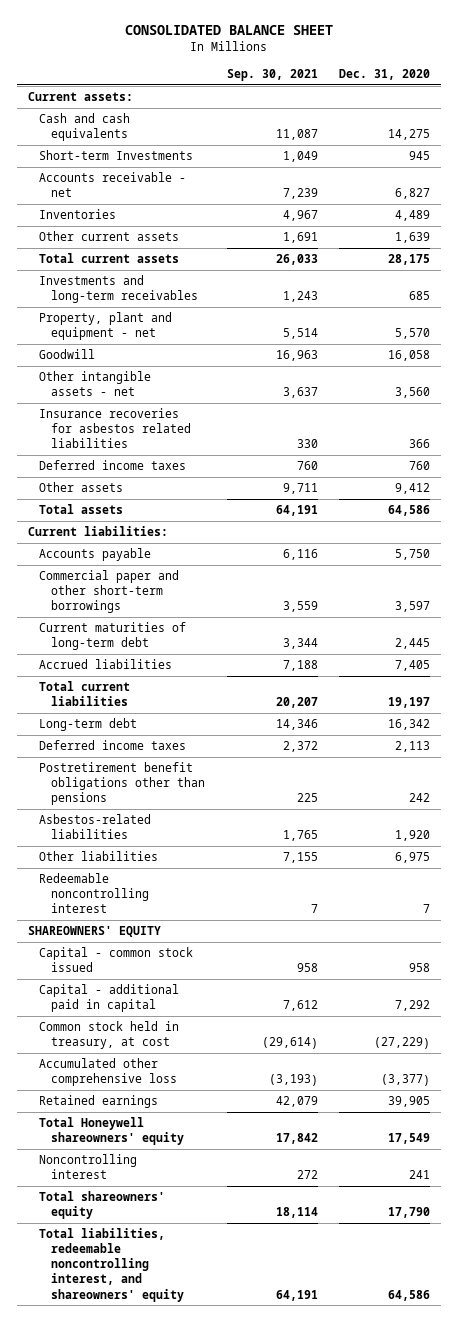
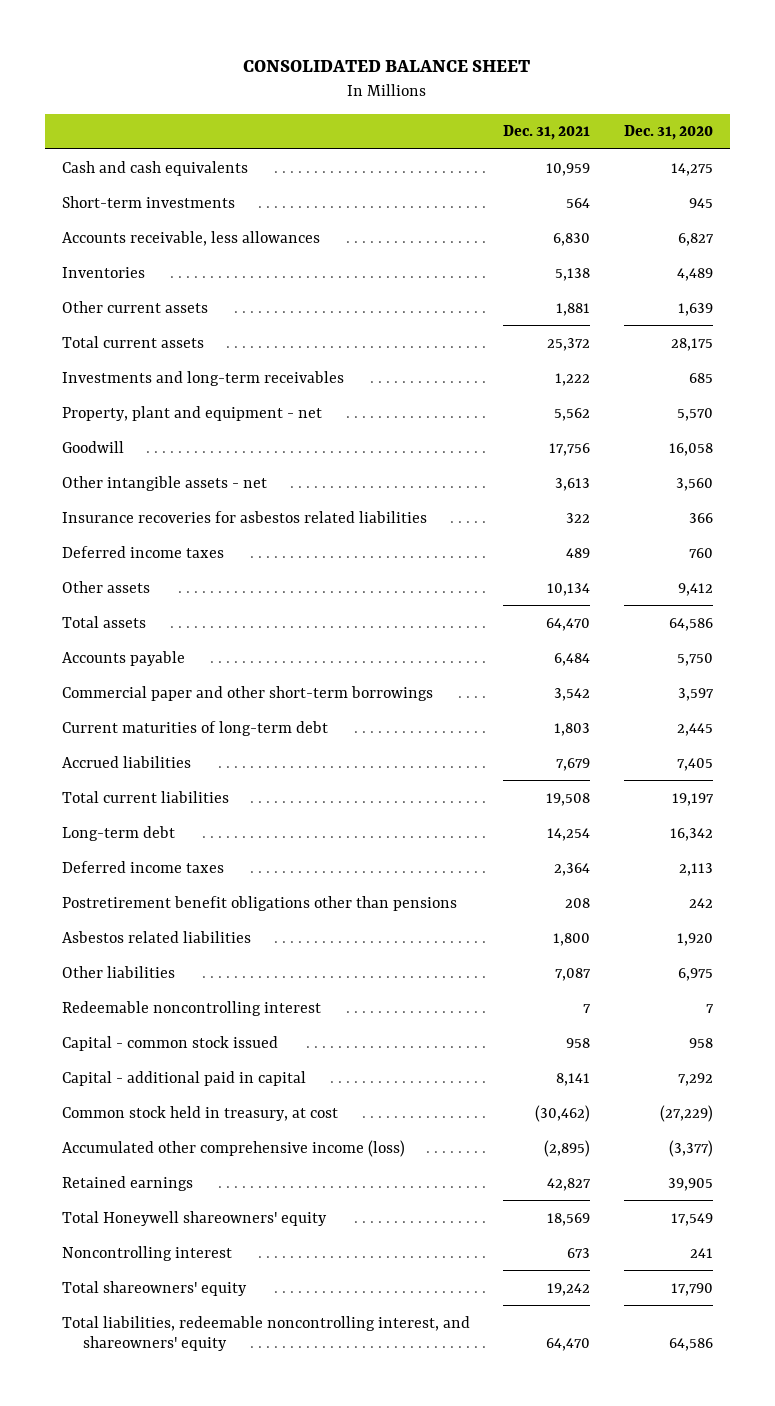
[226,68,318,81] Sep. 30, 2021 -> none
none -> [503,125,591,141] Dec. 31, 2021
[27,92,133,102] Current assets: -> none
[39,150,194,161] Short-term Investments -> [61,195,235,208] Short-term investments
[39,172,187,198] Accounts receivable - net -> [61,230,320,246] Accounts receivable, less allowances
[27,526,168,537] Current liabilities: -> none
[39,814,152,840] Asbestos-related liabilities -> [61,930,251,943] Asbestos related liabilities
[27,926,161,938] SHAREOWNERS' EQUITY -> none
[39,1058,178,1087] Accumulated other comprehensive loss -> [61,1139,405,1157] Accumulated other comprehensive income (loss)

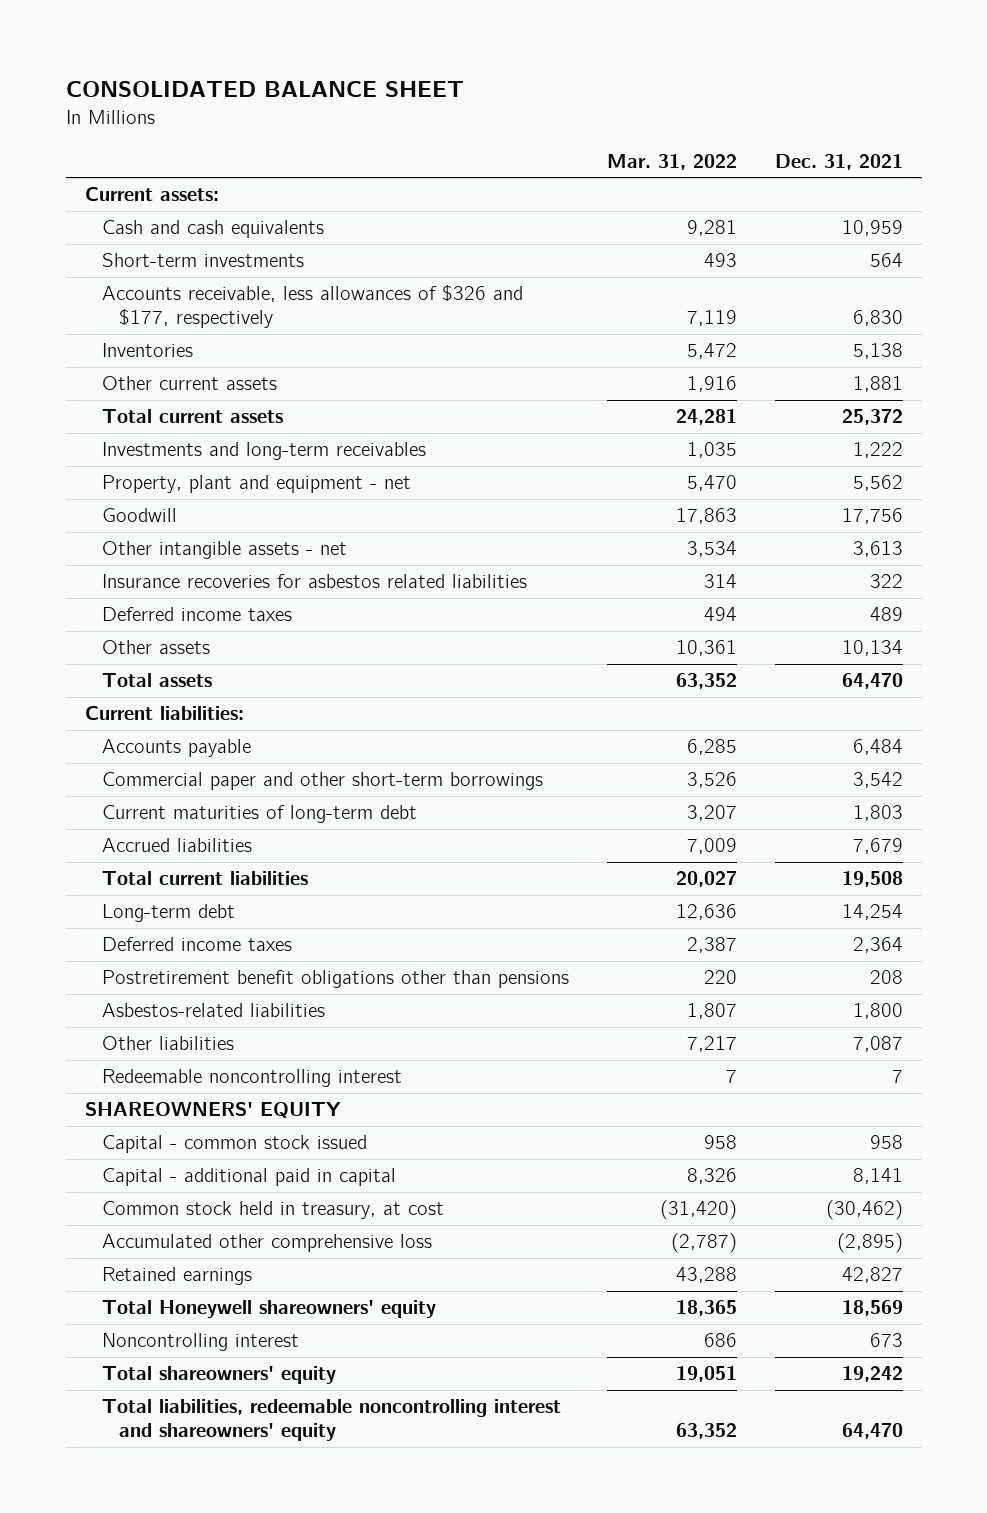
[623,125,713,141] Dec. 31, 2020 -> none
none -> [606,153,737,170] Mar. 31, 2022
none -> [84,187,219,202] Current assets:
[61,230,320,246] Accounts receivable, less allowances -> [101,285,523,329] Accounts receivable, less allowances of $326 and $177, respectively
none -> [84,706,244,721] Current liabilities:
[61,930,251,943] Asbestos related liabilities -> [101,1003,325,1018] Asbestos-related liabilities
none -> [84,1102,341,1119] SHAREOWNERS' EQUITY
[61,1139,405,1157] Accumulated other comprehensive income (loss) -> [101,1234,432,1253] Accumulated other comprehensive loss
[61,1315,470,1352] Total liabilities, redeemable noncontrolling interest, and shareowners' equity -> [101,1399,561,1442] Total liabilities, redeemable noncontrolling interest and shareowners' equity

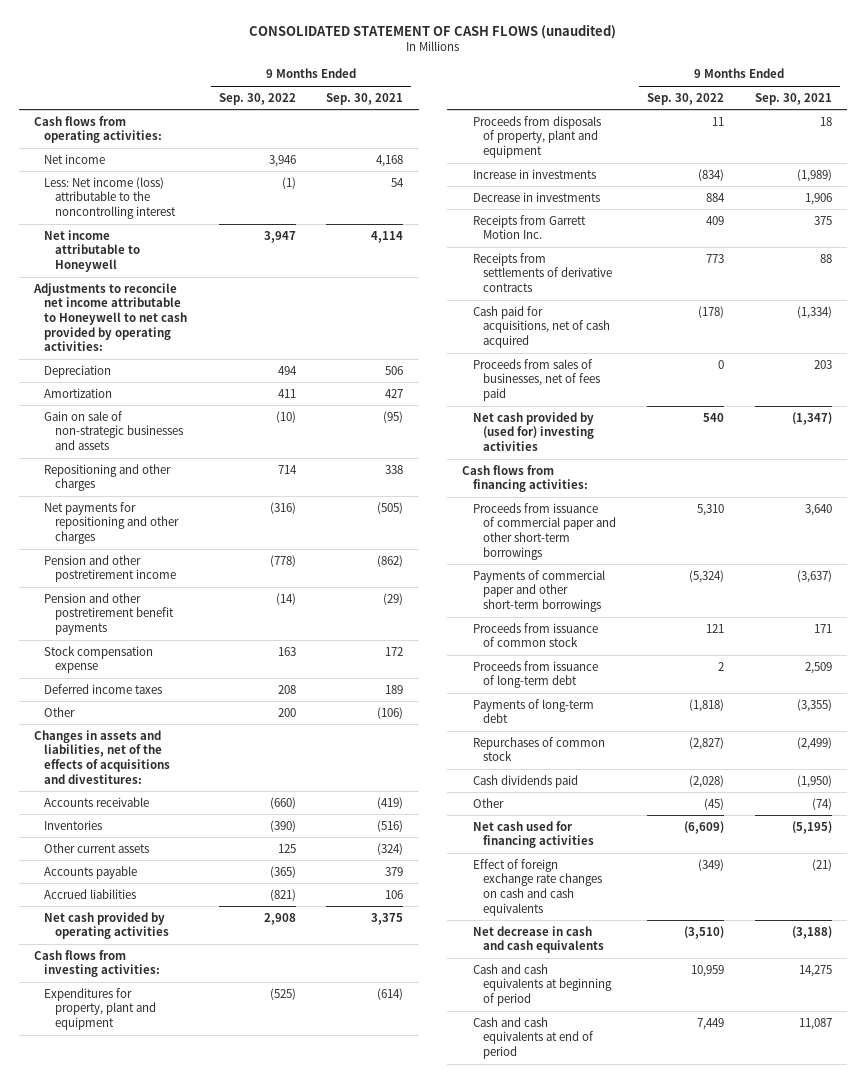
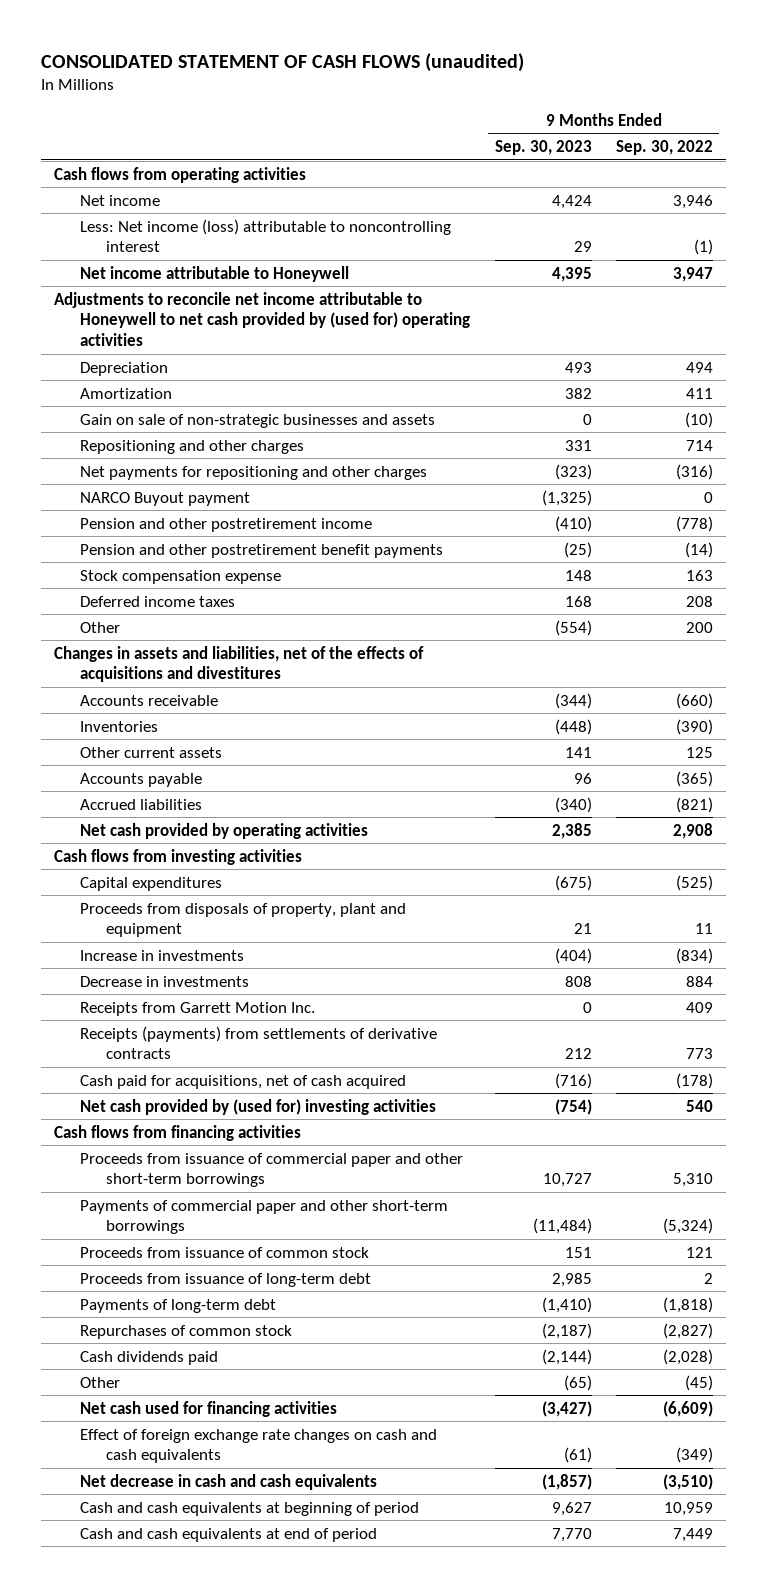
[326,92,404,105] Sep. 30, 2021 -> none
none -> [494,140,592,156] Sep. 30, 2023
[34,115,163,144] Cash flows from operating activities: -> [53,166,306,183] Cash flows from operating activities
[44,176,176,220] Less: Net income (loss) attributable to the noncontrolling interest -> [79,218,451,253] Less: Net income (loss) attributable to noncontrolling interest
[33,282,188,352] Adjustments to reconcile net income attributable to Honeywell to net cash provided by operating activities: -> [53,291,470,346] Adjustments to reconcile net income attributable to Honeywell to net cash provided by (used for) operating activities
none -> [79,491,250,506] NARCO Buyout payment
[34,729,171,784] Changes in assets and liabilities, net of the effects of acquisitions and divestitures: -> [53,645,424,683] Changes in assets and liabilities, net of the effects of acquisitions and divestitures
[34,949,161,978] Cash flows from investing activities: -> [53,848,302,865] Cash flows from investing activities
[44,987,156,1031] Expenditures for property, plant and equipment -> [79,876,222,891] Capital expenditures
[472,252,613,293] Receipts from settlements of derivative contracts -> [79,1025,437,1060] Receipts (payments) from settlements of derivative contracts
[472,358,601,402] Proceeds from sales of businesses, net of fees paid -> none
[462,464,588,493] Cash flows from financing activities: -> [53,1124,301,1141] Cash flows from financing activities

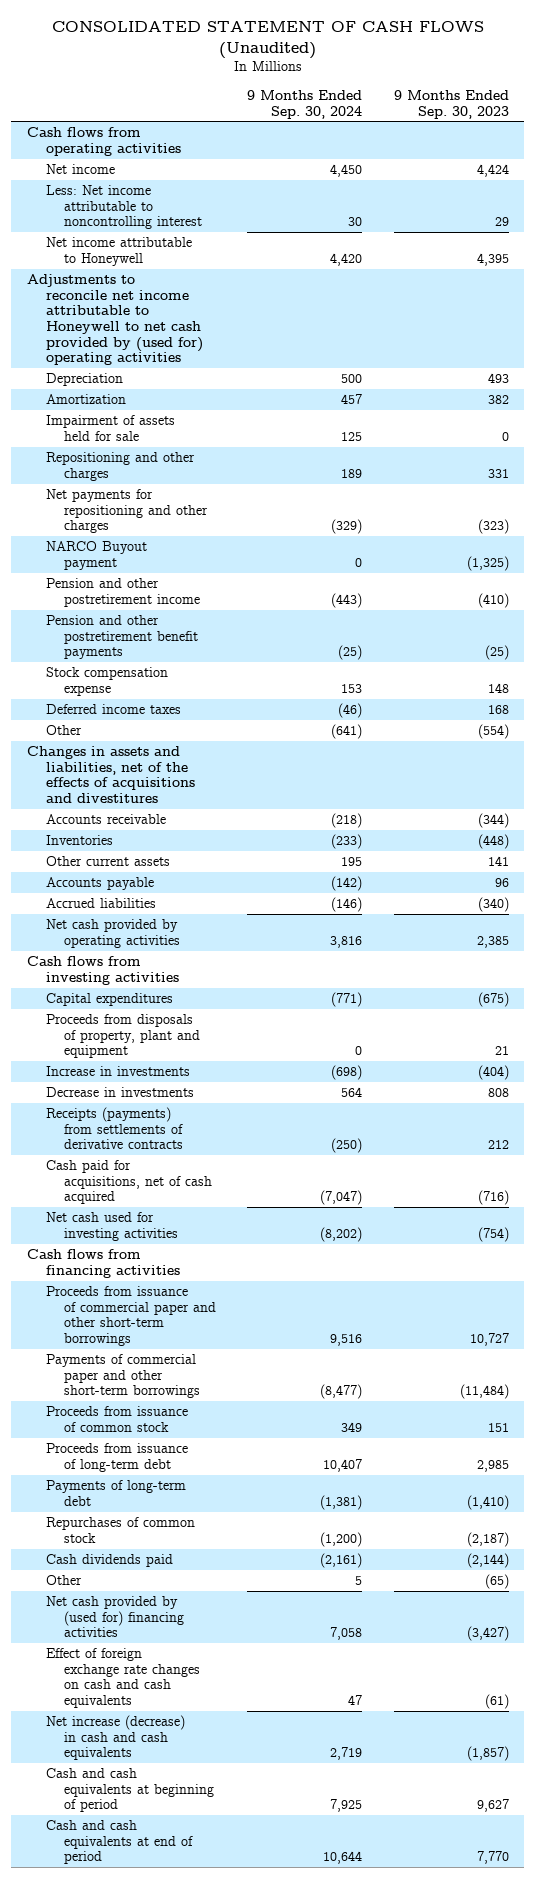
[41,52,525,72] CONSOLIDATED STATEMENT OF CASH FLOWS (unaudited) -> [51,21,484,60] CONSOLIDATED STATEMENT OF CASH FLOWS (Unaudited)
[616,140,714,156] Sep. 30, 2022 -> none
none -> [247,90,363,119] 9 Months Ended Sep. 30, 2024
[79,218,451,253] Less: Net income (loss) attributable to noncontrolling interest -> [45,185,203,230] Less: Net income attributable to noncontrolling interest
[79,413,435,428] Gain on sale of non-strategic businesses and assets -> none
none -> [45,415,175,441] Impairment of assets held for sale
[79,1001,315,1016] Receipts from Garrett Motion Inc. -> none
[79,1098,436,1115] Net cash provided by (used for) investing activities -> [45,1212,179,1241] Net cash used for investing activities
[79,1400,337,1417] Net cash used for financing activities -> [45,1596,185,1638] Net cash provided by (used for) financing activities
[79,1473,377,1490] Net decrease in cash and cash equivalents -> [45,1715,185,1761] Net increase (decrease) in cash and cash equivalents

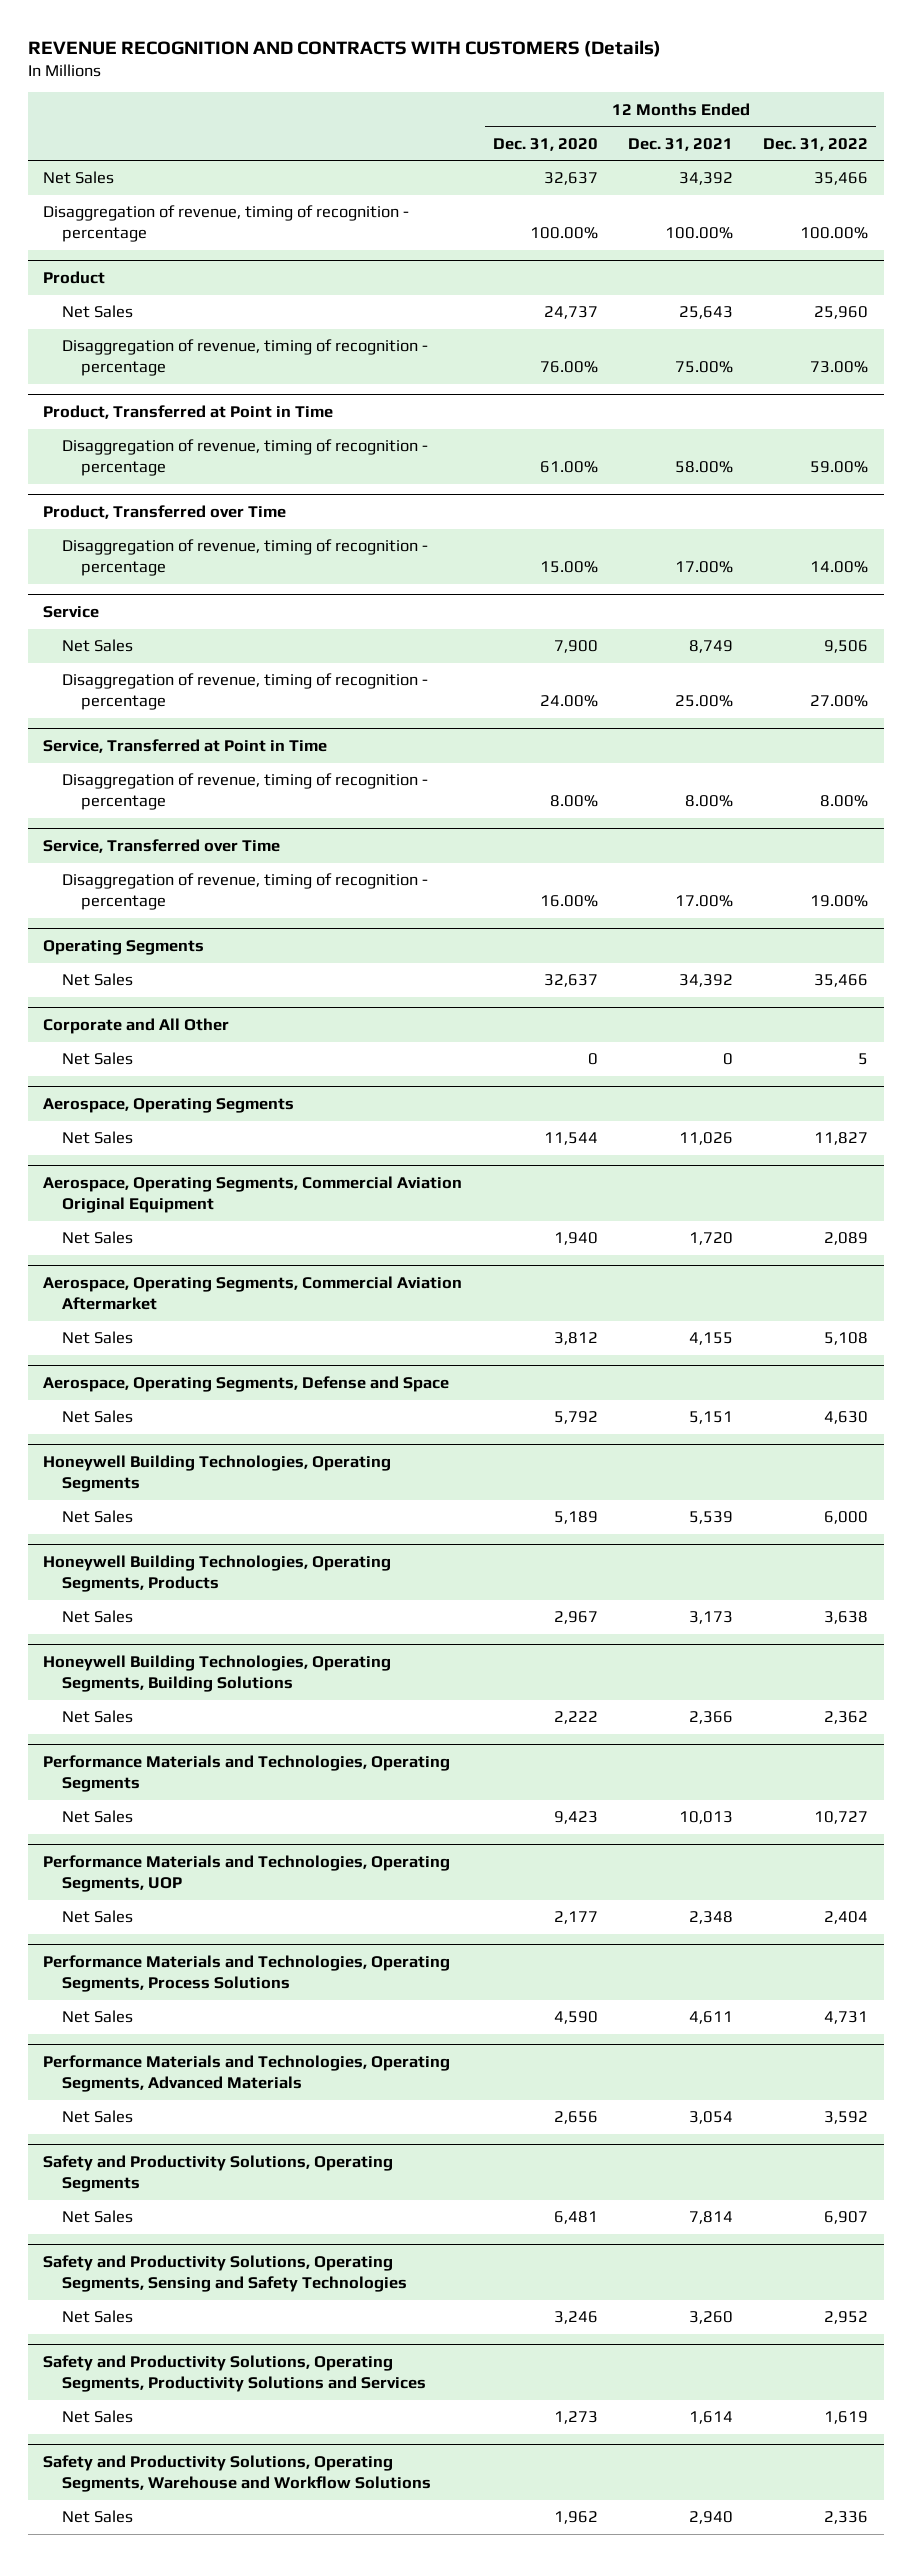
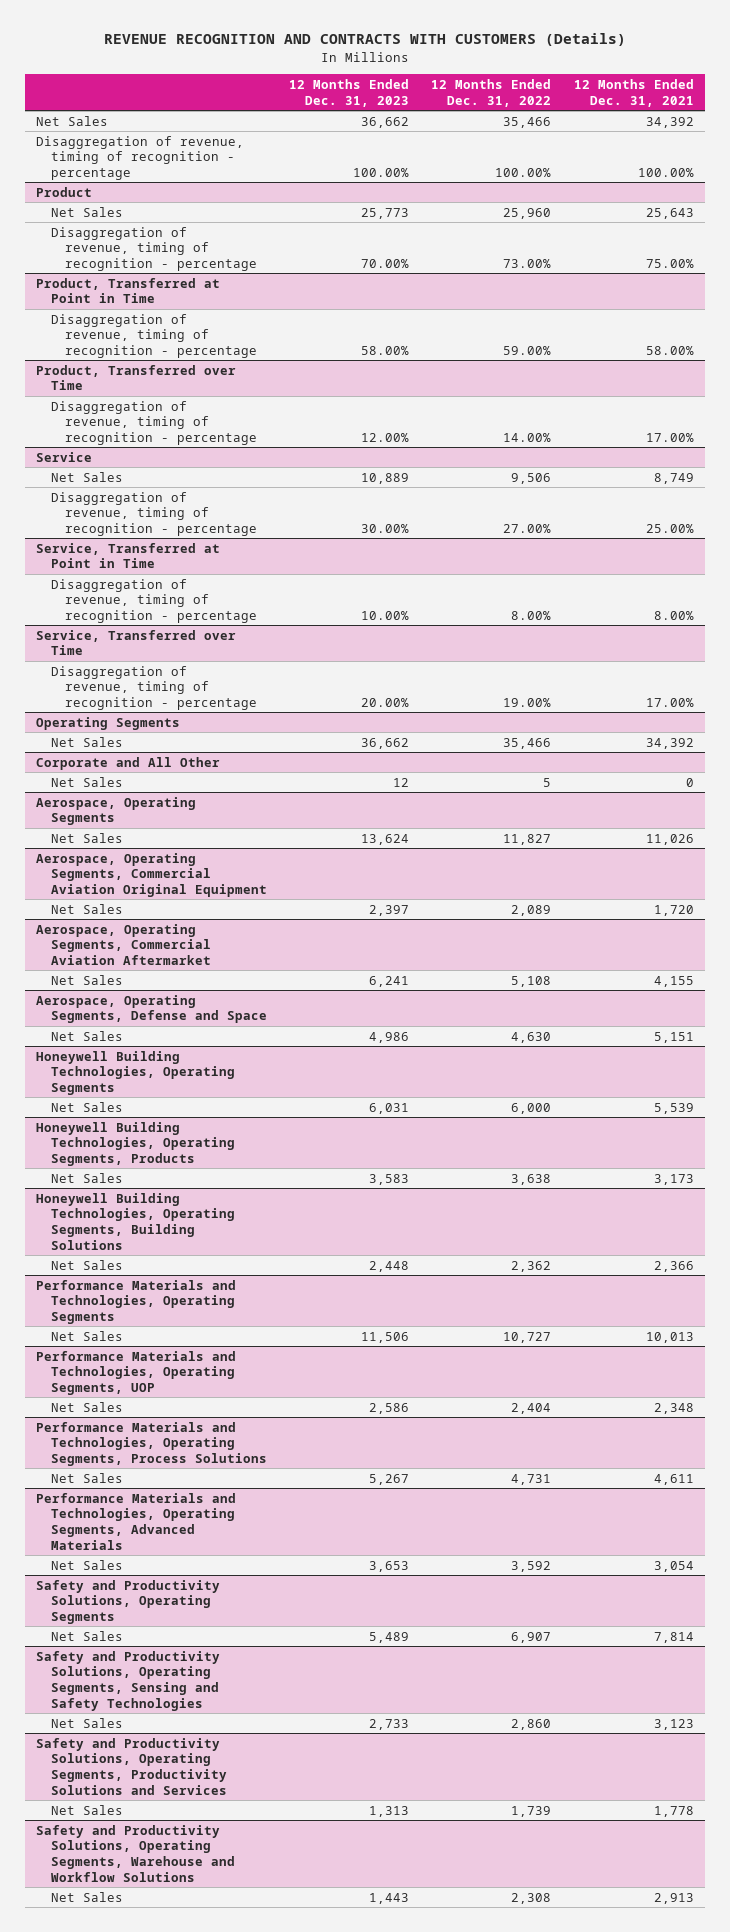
[492,137,598,151] Dec. 31, 2020 -> none
none -> [289,78,410,107] 12 Months Ended Dec. 31, 2023
[689,2311,734,2325] 3,260 -> [653,1718,694,1730] 3,123
[824,2311,869,2325] 2,952 -> [511,1718,552,1730] 2,860
[689,2411,734,2425] 1,614 -> [653,1805,694,1817] 1,778
[824,2411,869,2425] 1,619 -> [511,1805,552,1817] 1,739
[689,2511,734,2525] 2,940 -> [653,1892,694,1904] 2,913
[824,2511,869,2525] 2,336 -> [511,1892,552,1904] 2,308

